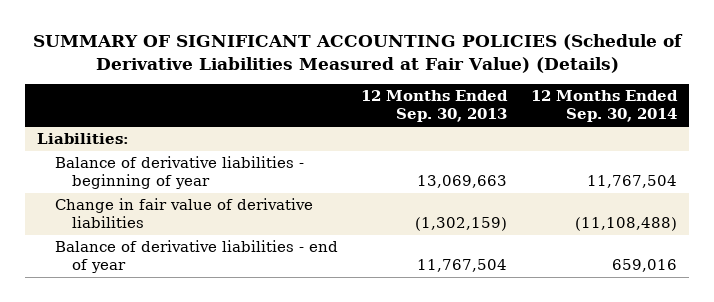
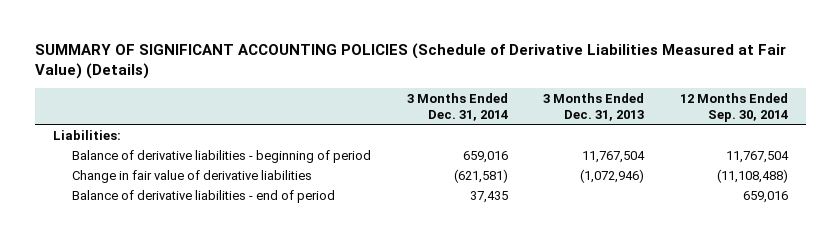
[361,90,509,123] 12 Months Ended Sep. 30, 2013 -> none
none -> [406,92,508,121] 3 Months Ended Dec. 31, 2014
none -> [543,92,645,121] 3 Months Ended Dec. 31, 2013
[54,156,304,190] Balance of derivative liabilities - beginning of year -> [71,149,371,163] Balance of derivative liabilities - beginning of period
[54,240,338,274] Balance of derivative liabilities - end of year -> [71,189,335,203] Balance of derivative liabilities - end of period

